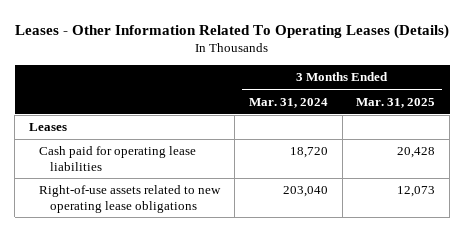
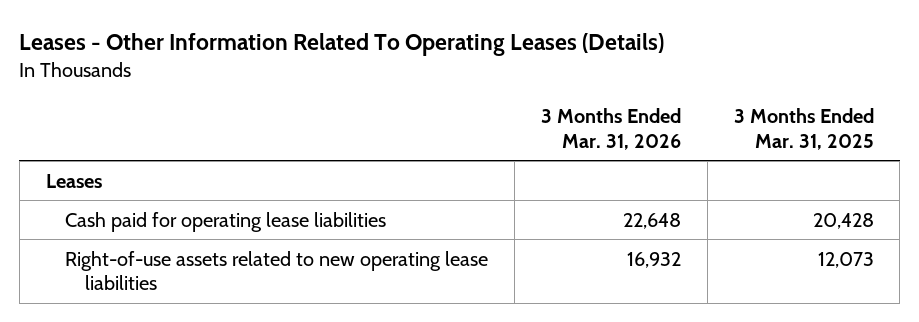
[248,97,328,108] Mar. 31, 2024 -> none
none -> [540,108,681,150] 3 Months Ended Mar. 31, 2026
[39,185,222,213] Right-of-use assets related to new operating lease obligations -> [65,250,489,290] Right-of-use assets related to new operating lease liabilities

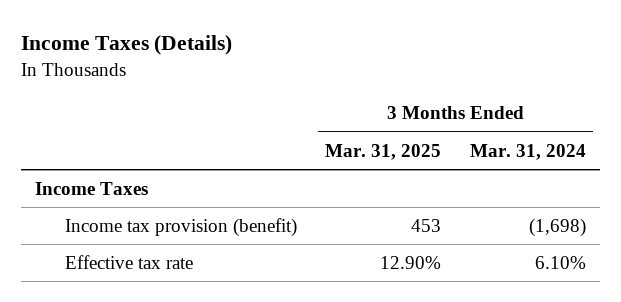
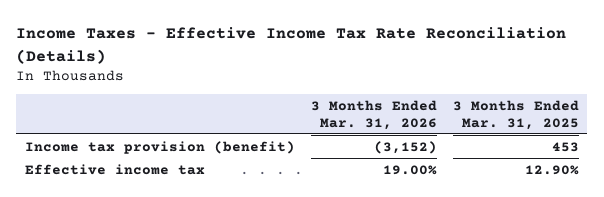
[21,35,233,56] Income Taxes (Details) -> [16,27,567,64] Income Taxes - Effective Income Tax Rate Reconciliation (Details)
[469,143,586,160] Mar. 31, 2024 -> none
none -> [310,99,437,130] 3 Months Ended Mar. 31, 2026
[35,181,149,195] Income Taxes -> none
[65,254,194,269] Effective tax rate -> [24,163,205,175] Effective income tax

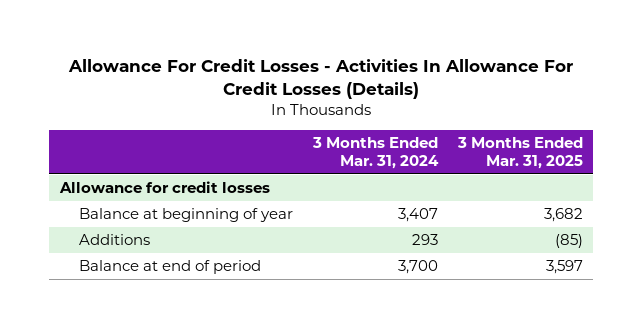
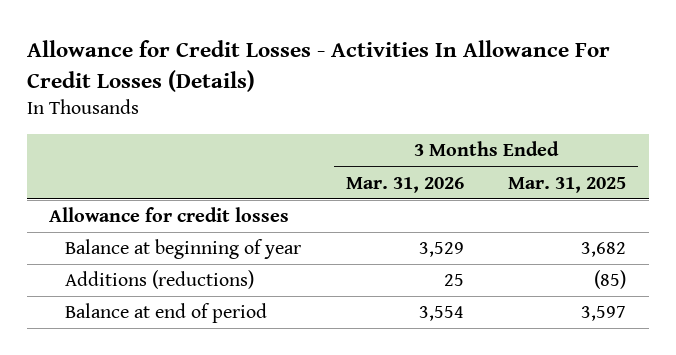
[68,59,574,100] Allowance For Credit Losses - Activities In Allowance For Credit Losses (Details) -> [26,40,610,92] Allowance for Credit Losses - Activities In Allowance For Credit Losses (Details)
[312,137,440,170] 3 Months Ended Mar. 31, 2024 -> none
none -> [345,176,464,193] Mar. 31, 2026
[78,234,150,246] Additions -> [64,270,254,290] Additions (reductions)

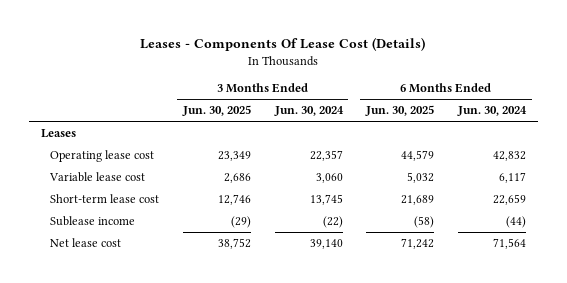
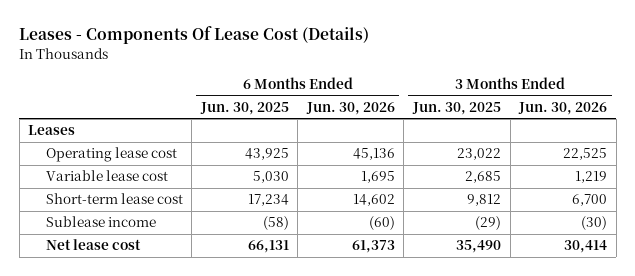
[273,106,344,117] Jun. 30, 2024 -> none
[456,106,527,117] Jun. 30, 2024 -> none
none -> [305,101,395,115] Jun. 30, 2026
none -> [518,101,608,115] Jun. 30, 2026
[217,151,251,162] 23,349 -> [456,148,501,161] 23,022
[401,150,435,162] 44,579 -> [244,148,289,161] 43,925
[223,173,251,184] 2,686 -> [464,171,501,184] 2,685
[407,172,435,184] 5,032 -> [252,171,289,184] 5,030
[217,194,251,206] 12,746 -> [466,194,501,207] 9,812
[401,195,435,206] 21,689 -> [247,194,289,207] 17,234
[217,238,251,250] 38,752 -> [455,240,501,254] 35,490
[401,238,435,250] 71,242 -> [247,240,289,254] 66,131

